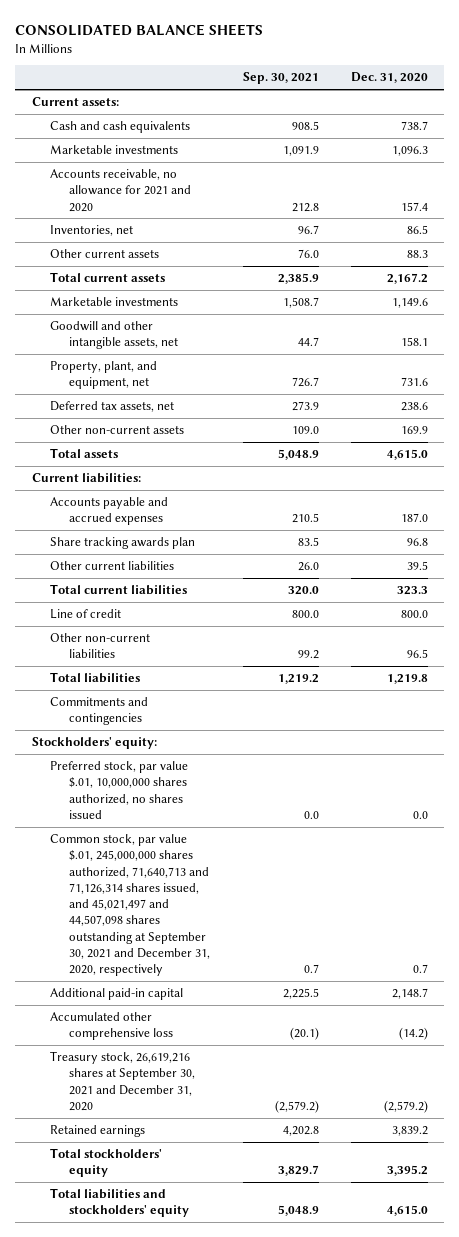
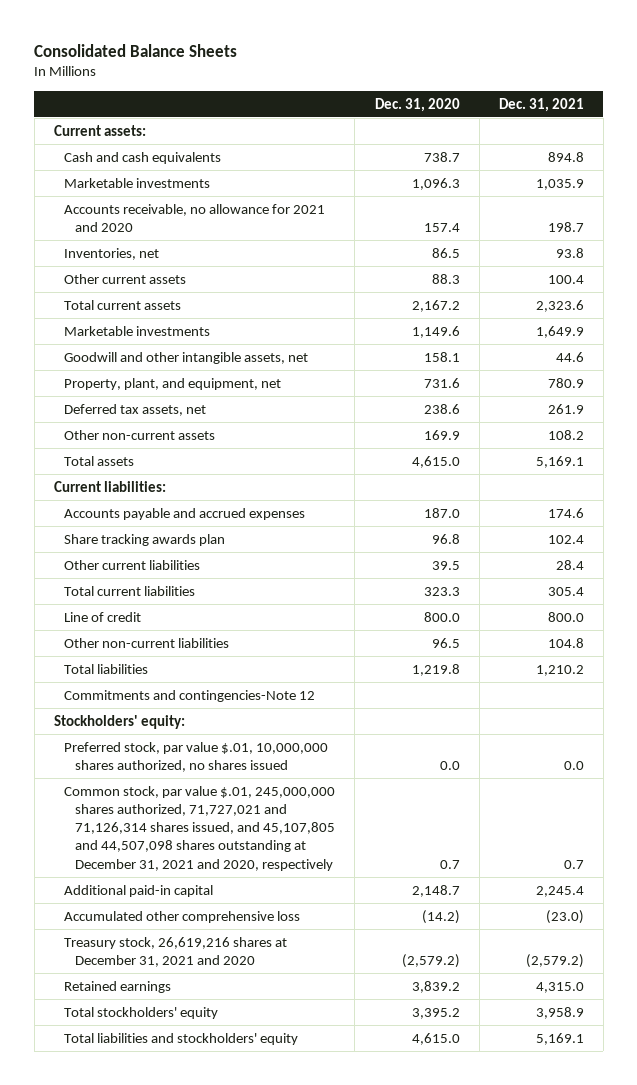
[15,24,264,37] CONSOLIDATED BALANCE SHEETS -> [34,43,238,57] Consolidated Balance Sheets
[242,72,319,85] Sep. 30, 2021 -> none
none -> [498,97,584,112] Dec. 31, 2021
[50,697,149,726] Commitments and contingencies -> [64,689,316,702] Commitments and contingencies-Note 12
[50,834,211,977] Common stock, par value $.01, 245,000,000 shares authorized, 71,640,713 and 71,126,314 shares issued, and 45,021,497 and 44,507,098 shares outstanding at September 30, 2021 and December 31, 2020, respectively -> [64,785,336,871] Common stock, par value $.01, 245,000,000 shares authorized, 71,727,021 and 71,126,314 shares issued, and 45,107,805 and 44,507,098 shares outstanding at December 31, 2021 and 2020, respectively
[50,1051,196,1111] Treasury stock, 26,619,216 shares at September 30, 2021 and December 31, 2020 -> [64,936,288,967] Treasury stock, 26,619,216 shares at December 31, 2021 and 2020

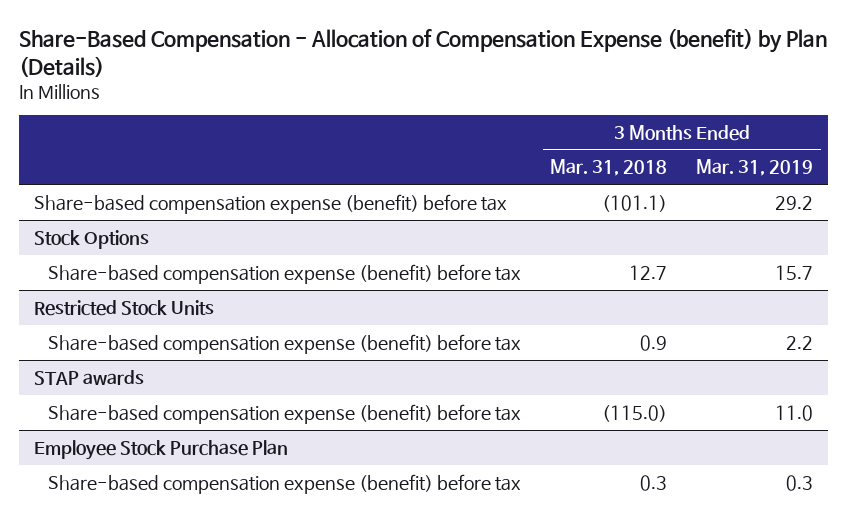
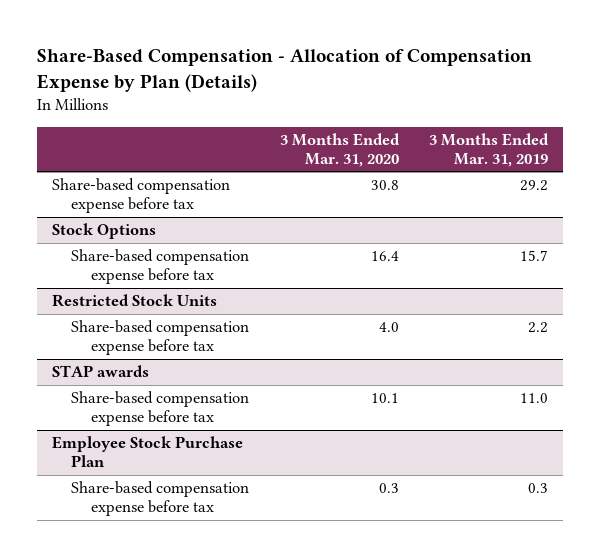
[18,28,827,77] Share-Based Compensation - Allocation of Compensation Expense (benefit) by Plan (Details) -> [36,49,532,93] Share-Based Compensation - Allocation of Compensation Expense by Plan (Details)
[549,159,667,177] Mar. 31, 2018 -> none
none -> [279,133,400,168] 3 Months Ended Mar. 31, 2020
[33,193,507,214] Share-based compensation expense (benefit) before tax -> [52,178,231,214] Share-based compensation expense before tax
[47,263,521,284] Share-based compensation expense (benefit) before tax -> [71,249,250,285] Share-based compensation expense before tax
[47,333,521,354] Share-based compensation expense (benefit) before tax -> [71,320,250,356] Share-based compensation expense before tax
[47,403,521,424] Share-based compensation expense (benefit) before tax -> [71,391,250,427] Share-based compensation expense before tax
[47,473,521,494] Share-based compensation expense (benefit) before tax -> [71,481,250,517] Share-based compensation expense before tax

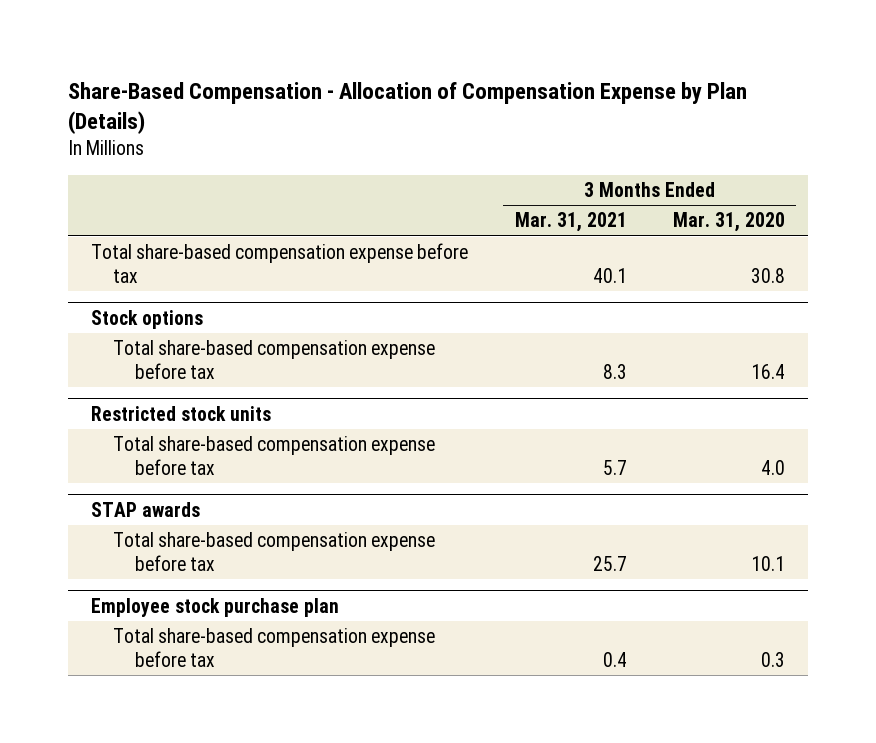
[429,133,550,168] 3 Months Ended Mar. 31, 2019 -> none
none -> [514,212,627,233] Mar. 31, 2021
[52,178,231,214] Share-based compensation expense before tax -> [91,243,469,284] Total share-based compensation expense before tax
[52,223,157,240] Stock Options -> [91,310,204,330] Stock options
[71,249,250,285] Share-based compensation expense before tax -> [113,340,436,380] Total share-based compensation expense before tax
[52,294,218,308] Restricted Stock Units -> [91,406,272,422] Restricted stock units
[71,320,250,356] Share-based compensation expense before tax -> [113,436,436,476] Total share-based compensation expense before tax
[71,391,250,427] Share-based compensation expense before tax -> [113,532,436,572] Total share-based compensation expense before tax
[52,436,244,468] Employee Stock Purchase Plan -> [91,598,340,618] Employee stock purchase plan
[71,481,250,517] Share-based compensation expense before tax -> [113,628,436,668] Total share-based compensation expense before tax

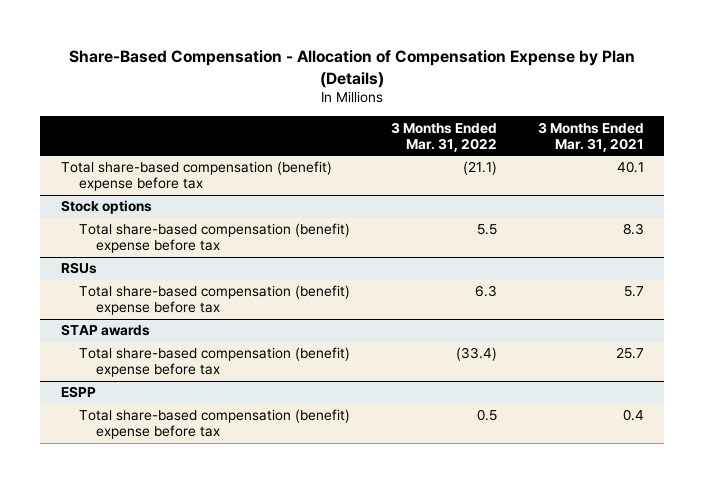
[672,212,785,233] Mar. 31, 2020 -> none
none -> [390,121,497,152] 3 Months Ended Mar. 31, 2022
[91,243,469,284] Total share-based compensation expense before tax -> [61,161,333,192] Total share-based compensation (benefit) expense before tax
[113,340,436,380] Total share-based compensation expense before tax -> [78,223,350,254] Total share-based compensation (benefit) expense before tax
[91,406,272,422] Restricted stock units -> [61,262,98,275] RSUs
[113,436,436,476] Total share-based compensation expense before tax -> [78,285,350,316] Total share-based compensation (benefit) expense before tax
[113,532,436,572] Total share-based compensation expense before tax -> [78,347,350,378] Total share-based compensation (benefit) expense before tax
[91,598,340,618] Employee stock purchase plan -> [61,386,97,399] ESPP
[113,628,436,668] Total share-based compensation expense before tax -> [78,409,350,440] Total share-based compensation (benefit) expense before tax

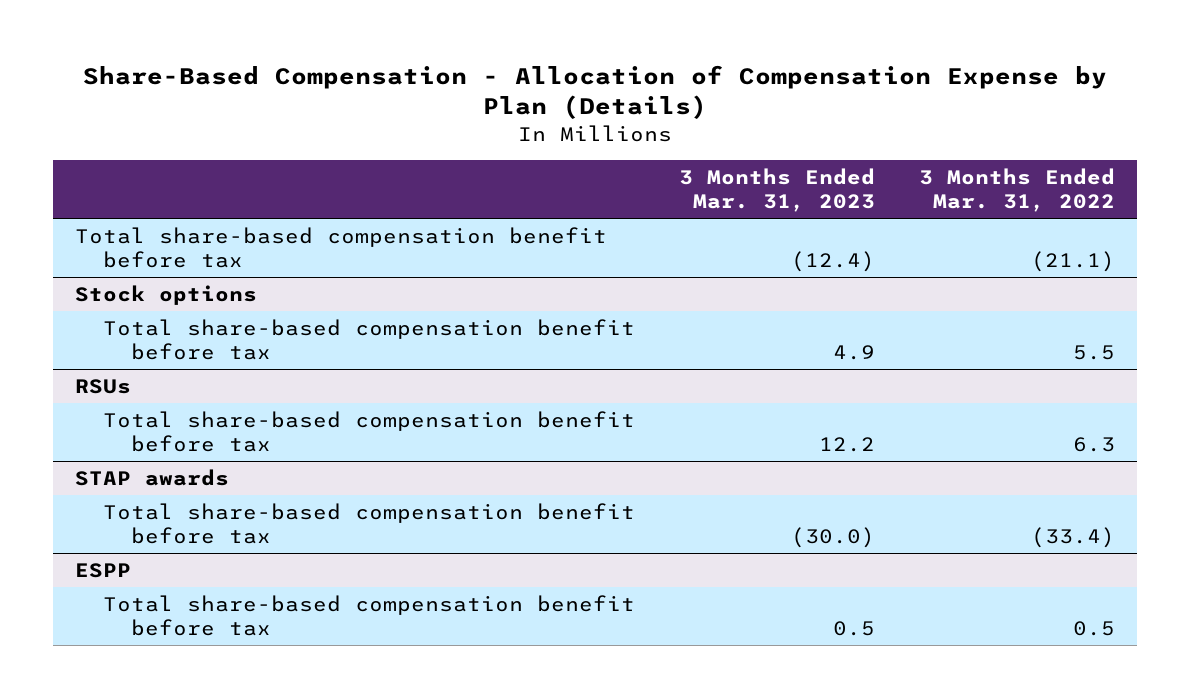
[537,121,644,152] 3 Months Ended Mar. 31, 2021 -> none
none -> [679,168,876,213] 3 Months Ended Mar. 31, 2023
[61,161,333,192] Total share-based compensation (benefit) expense before tax -> [75,226,608,268] Total share-based compensation benefit before tax
[78,223,350,254] Total share-based compensation (benefit) expense before tax -> [103,318,636,360] Total share-based compensation benefit before tax
[78,285,350,316] Total share-based compensation (benefit) expense before tax -> [103,410,636,452] Total share-based compensation benefit before tax
[78,347,350,378] Total share-based compensation (benefit) expense before tax -> [103,502,636,544] Total share-based compensation benefit before tax
[78,409,350,440] Total share-based compensation (benefit) expense before tax -> [103,594,636,636] Total share-based compensation benefit before tax

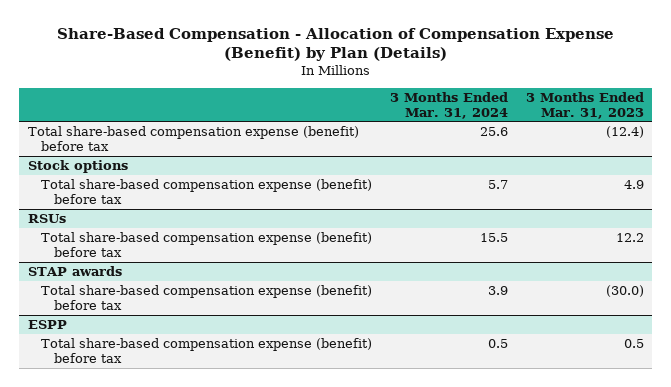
[83,64,1108,120] Share-Based Compensation - Allocation of Compensation Expense by Plan (Details) -> [56,27,614,62] Share-Based Compensation - Allocation of Compensation Expense (Benefit) by Plan (Details)
[919,168,1116,213] 3 Months Ended Mar. 31, 2022 -> none
none -> [389,91,508,119] 3 Months Ended Mar. 31, 2024
[75,226,608,268] Total share-based compensation benefit before tax -> [27,125,359,151] Total share-based compensation expense (benefit) before tax
[103,318,636,360] Total share-based compensation benefit before tax -> [41,178,373,204] Total share-based compensation expense (benefit) before tax
[103,410,636,452] Total share-based compensation benefit before tax -> [41,231,373,257] Total share-based compensation expense (benefit) before tax
[103,502,636,544] Total share-based compensation benefit before tax -> [41,284,373,310] Total share-based compensation expense (benefit) before tax
[103,594,636,636] Total share-based compensation benefit before tax -> [41,337,373,363] Total share-based compensation expense (benefit) before tax

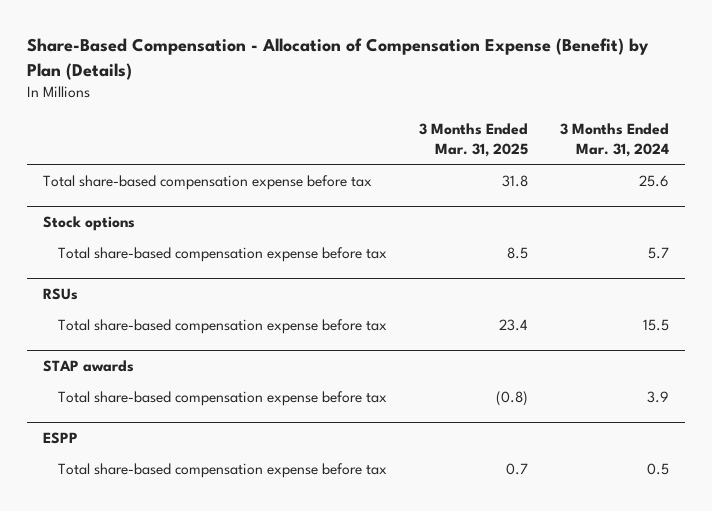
[525,91,644,119] 3 Months Ended Mar. 31, 2023 -> none
none -> [419,122,529,157] 3 Months Ended Mar. 31, 2025
[27,125,359,151] Total share-based compensation expense (benefit) before tax -> [42,174,372,190] Total share-based compensation expense before tax
[41,178,373,204] Total share-based compensation expense (benefit) before tax -> [58,246,388,262] Total share-based compensation expense before tax
[41,231,373,257] Total share-based compensation expense (benefit) before tax -> [58,318,388,334] Total share-based compensation expense before tax
[41,284,373,310] Total share-based compensation expense (benefit) before tax -> [58,390,388,406] Total share-based compensation expense before tax
[41,337,373,363] Total share-based compensation expense (benefit) before tax -> [58,462,388,478] Total share-based compensation expense before tax

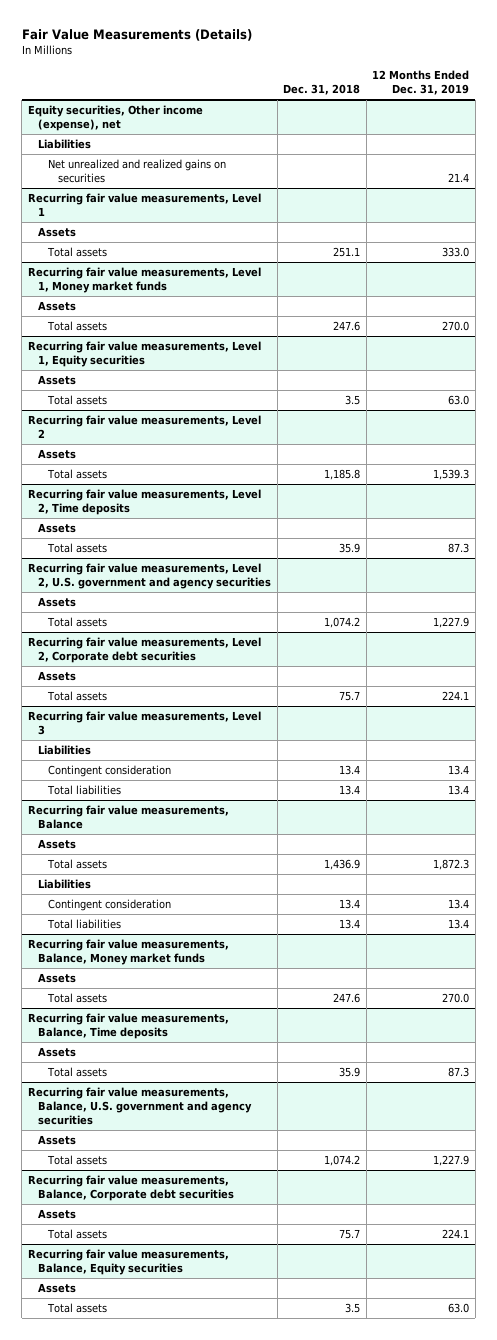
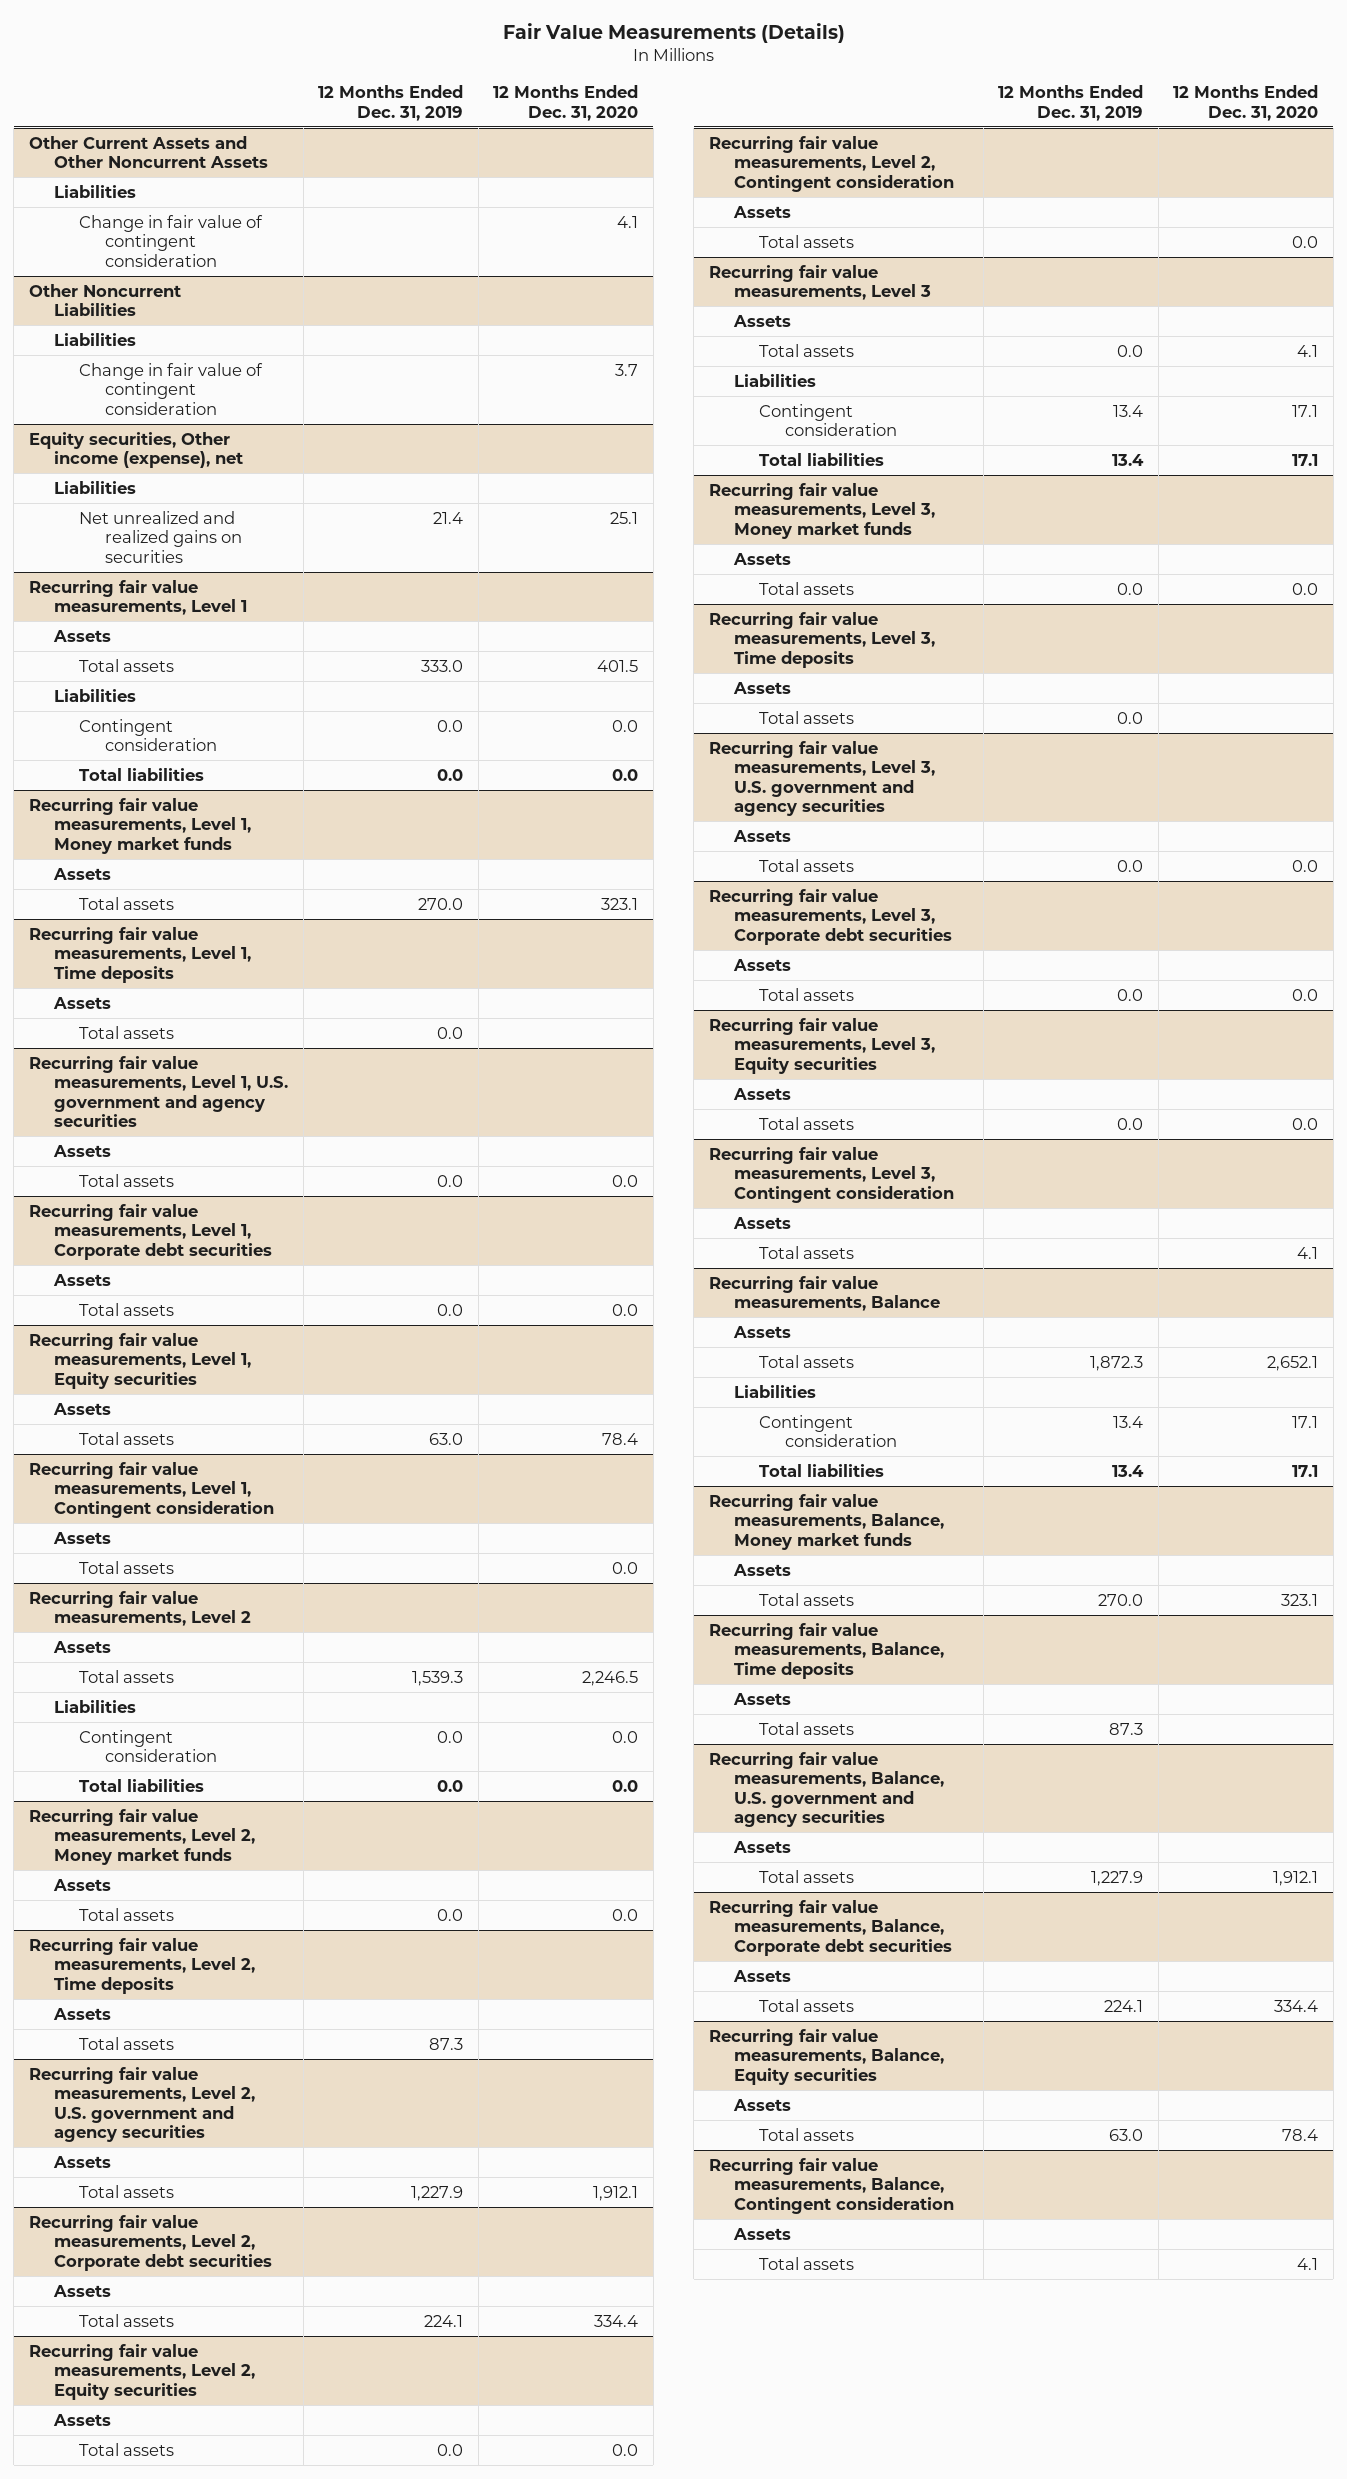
[283,84,361,96] Dec. 31, 2018 -> none
none -> [493,85,639,121] 12 Months Ended Dec. 31, 2020
none -> [28,135,269,169] Other Current Assets and Other Noncurrent Assets
none -> [54,184,137,198] Liabilities
none -> [79,214,264,267] Change in fair value of contingent consideration
none -> [28,283,181,317] Other Noncurrent Liabilities
none -> [54,332,137,346] Liabilities
none -> [79,362,264,415] Change in fair value of contingent consideration
none -> [54,688,137,702] Liabilities
none -> [79,718,217,752] Contingent consideration
none -> [79,767,205,781] Total liabilities
none -> [28,926,252,983] Recurring fair value measurements, Level 1, Time deposits
none -> [53,996,112,1009] Assets
none -> [79,1025,175,1039] Total assets
none -> [28,1055,289,1128] Recurring fair value measurements, Level 1, U.S. government and agency securities
none -> [53,1144,112,1157] Assets
none -> [79,1173,175,1187] Total assets
none -> [28,1203,273,1260] Recurring fair value measurements, Level 1, Corporate debt securities
none -> [53,1273,112,1286] Assets
none -> [79,1302,175,1316] Total assets
none -> [28,1461,275,1518] Recurring fair value measurements, Level 1, Contingent consideration
none -> [53,1531,112,1544] Assets
none -> [79,1560,175,1574] Total assets
none -> [54,1699,137,1713] Liabilities
none -> [79,1729,217,1763] Contingent consideration
none -> [79,1778,205,1792] Total liabilities
none -> [28,1808,256,1865] Recurring fair value measurements, Level 2, Money market funds
none -> [53,1878,112,1891] Assets
none -> [79,1907,175,1921] Total assets
none -> [28,2343,256,2400] Recurring fair value measurements, Level 2, Equity securities
none -> [53,2413,112,2426] Assets
none -> [79,2442,175,2456] Total assets
none -> [708,135,955,192] Recurring fair value measurements, Level 2, Contingent consideration
none -> [733,205,792,218] Assets
none -> [759,234,855,248] Total assets
none -> [733,314,792,327] Assets
none -> [759,343,855,357] Total assets
none -> [708,482,936,539] Recurring fair value measurements, Level 3, Money market funds
none -> [733,552,792,565] Assets
none -> [759,581,855,595] Total assets
none -> [708,611,936,668] Recurring fair value measurements, Level 3, Time deposits
none -> [733,681,792,694] Assets
none -> [759,710,855,724] Total assets
none -> [708,740,936,817] Recurring fair value measurements, Level 3, U.S. government and agency securities
none -> [733,829,792,842] Assets
none -> [759,858,855,872] Total assets
none -> [708,888,953,945] Recurring fair value measurements, Level 3, Corporate debt securities
none -> [733,958,792,971] Assets
none -> [759,987,855,1001] Total assets
none -> [708,1017,936,1074] Recurring fair value measurements, Level 3, Equity securities
none -> [733,1087,792,1100] Assets
none -> [759,1116,855,1130] Total assets
none -> [708,1146,955,1203] Recurring fair value measurements, Level 3, Contingent consideration
none -> [733,1216,792,1229] Assets
none -> [759,1245,855,1259] Total assets
none -> [708,2157,955,2214] Recurring fair value measurements, Balance, Contingent consideration
none -> [733,2227,792,2240] Assets
none -> [759,2256,855,2270] Total assets

